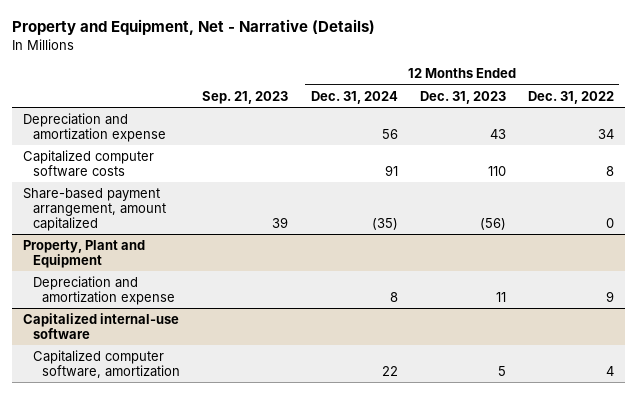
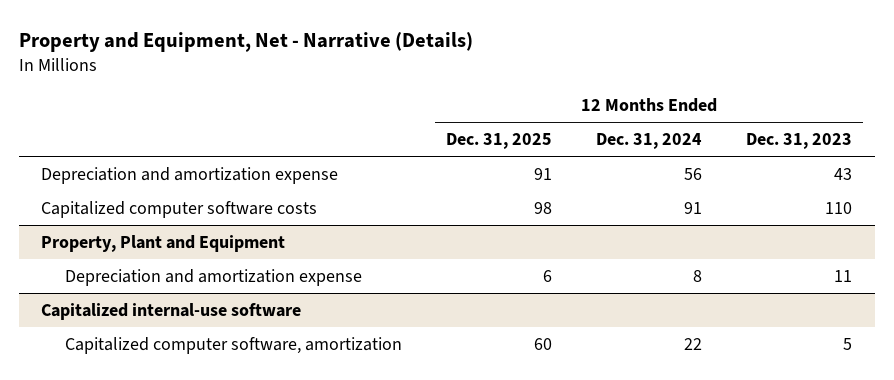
[202,90,289,104] Sep. 21, 2023 -> none
[527,90,614,104] Dec. 31, 2022 -> none
none -> [446,133,553,150] Dec. 31, 2025
[23,187,166,231] Share-based payment arrangement, amount capitalized -> none

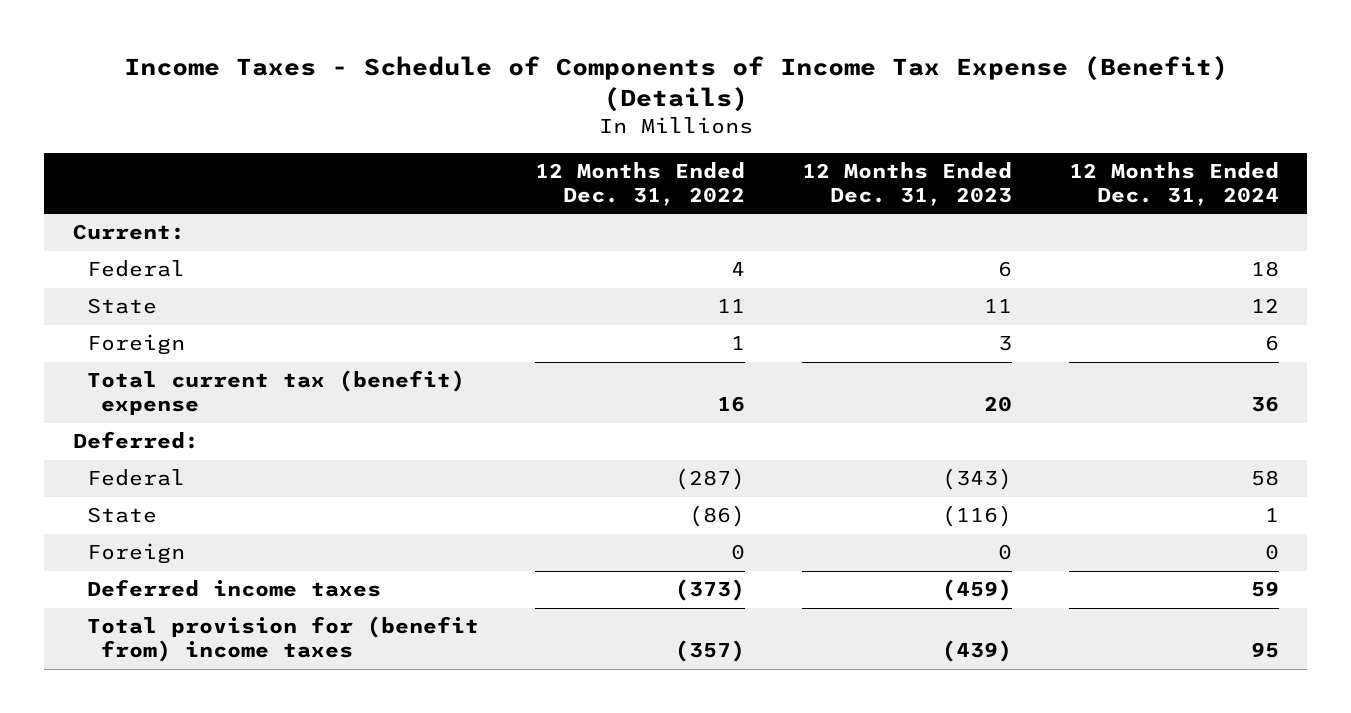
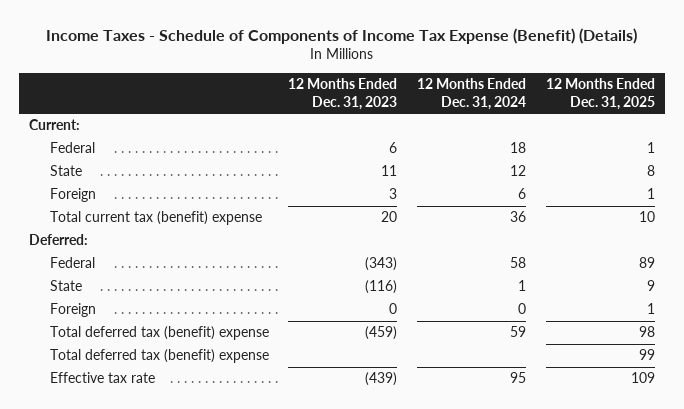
[535,161,746,206] 12 Months Ended Dec. 31, 2022 -> none
none -> [546,78,656,110] 12 Months Ended Dec. 31, 2025
[86,579,381,598] Deferred income taxes -> [49,326,269,341] Total deferred tax (benefit) expense
none -> [49,349,269,364] Total deferred tax (benefit) expense
[86,616,479,663] Total provision for (benefit from) income taxes -> [49,372,155,384] Effective tax rate

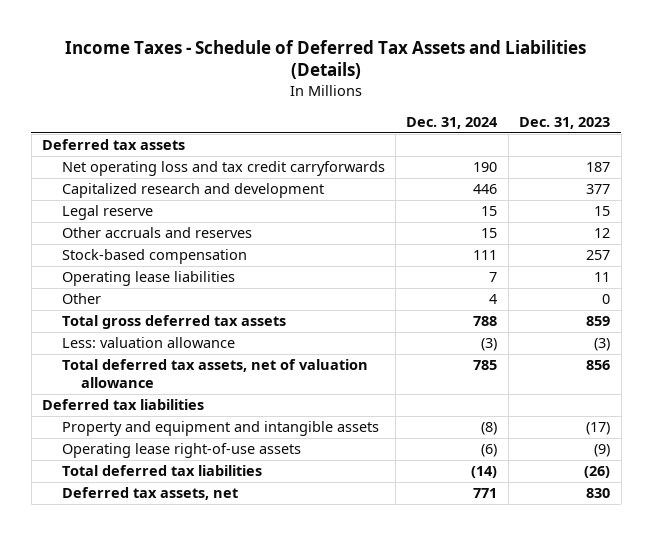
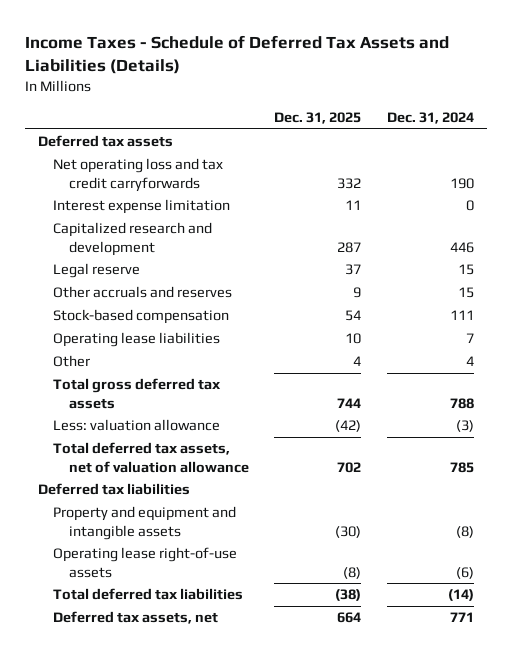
[519,116,611,129] Dec. 31, 2023 -> none
none -> [274,111,362,124] Dec. 31, 2025
none -> [53,199,231,215] Interest expense limitation

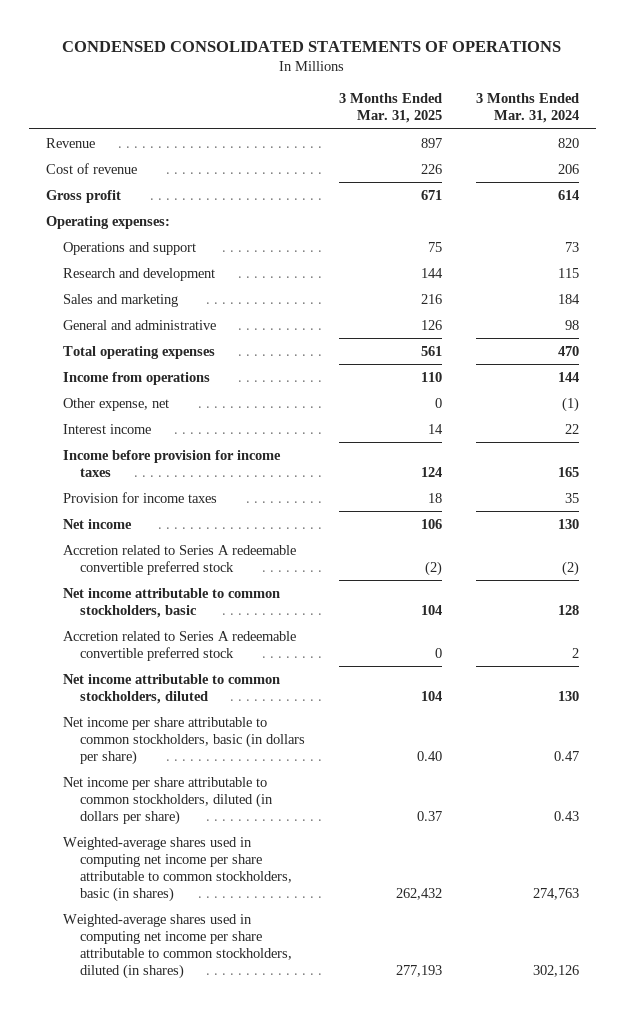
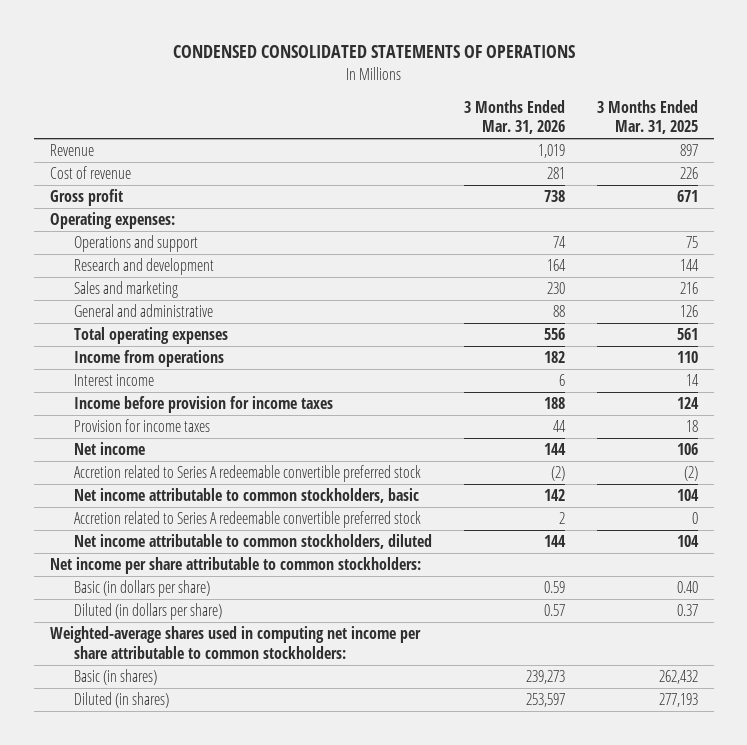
[475,93,579,124] 3 Months Ended Mar. 31, 2024 -> none
none -> [463,99,565,135] 3 Months Ended Mar. 31, 2026
[62,397,169,411] Other expense, net -> none
none -> [49,557,421,575] Net income per share attributable to common stockholders:
[62,716,305,765] Net income per share attributable to common stockholders, basic (in dollars per share) -> [73,580,210,598] Basic (in dollars per share)
[62,776,273,825] Net income per share attributable to common stockholders, diluted (in dollars per share) -> [73,603,222,621] Diluted (in dollars per share)
none -> [49,626,421,659] Weighted-average shares used in computing net income per share attributable to common stockholders:
[62,836,292,902] Weighted-average shares used in computing net income per share attributable to common stockholders, basic (in shares) -> [73,669,157,686] Basic (in shares)
[62,913,292,979] Weighted-average shares used in computing net income per share attributable to common stockholders, diluted (in shares) -> [73,692,169,709] Diluted (in shares)

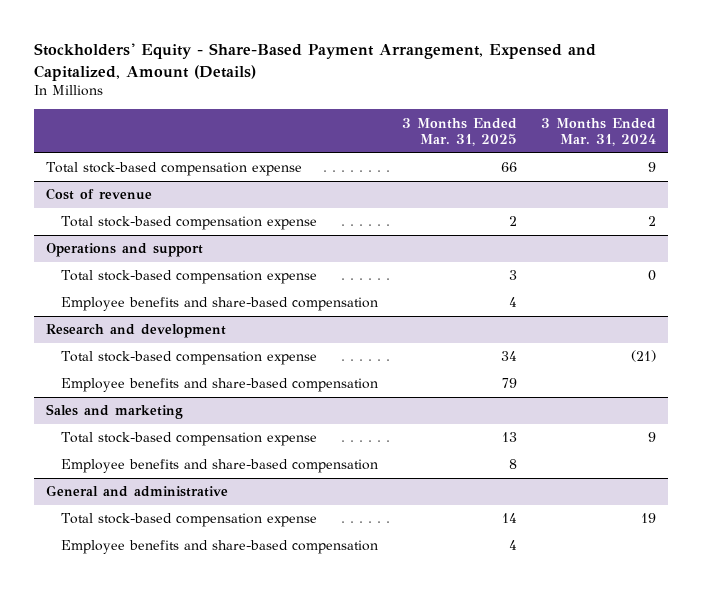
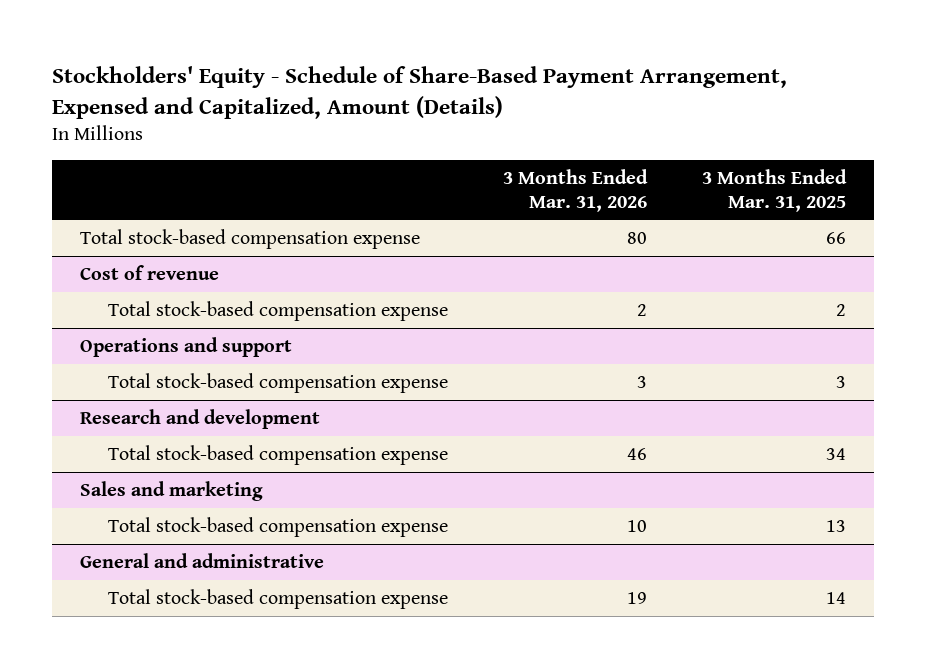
[33,43,596,81] Stockholders' Equity - Share-Based Payment Arrangement, Expensed and Capitalized, Amount (Details) -> [52,66,788,119] Stockholders' Equity - Schedule of Share-Based Payment Arrangement, Expensed and Capitalized, Amount (Details)
[541,117,657,146] 3 Months Ended Mar. 31, 2024 -> none
none -> [503,169,649,212] 3 Months Ended Mar. 31, 2026
[60,297,378,312] Employee benefits and share-based compensation -> none
[60,378,378,393] Employee benefits and share-based compensation -> none
[60,459,378,474] Employee benefits and share-based compensation -> none
[60,540,378,555] Employee benefits and share-based compensation -> none

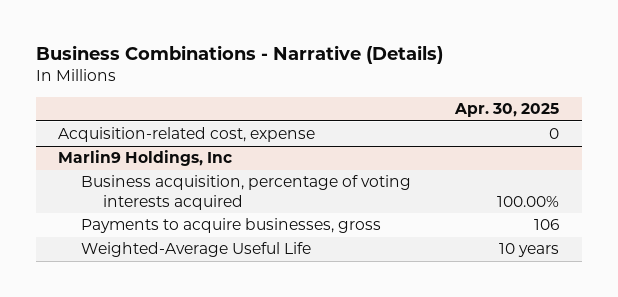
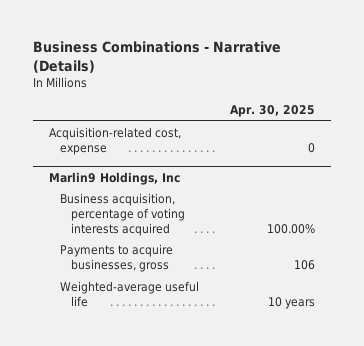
[80,242,311,258] Weighted-Average Useful Life -> [60,281,200,308] Weighted-average useful life

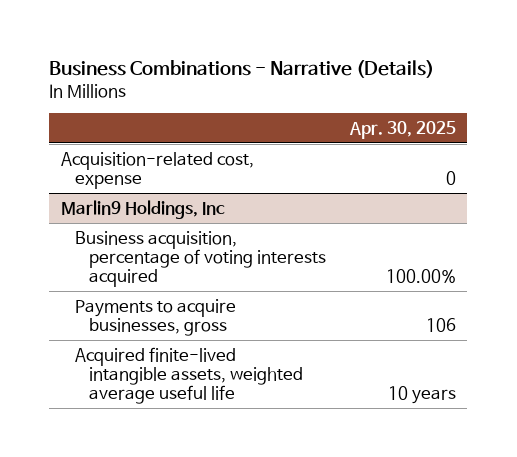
[60,281,200,308] Weighted-average useful life -> [75,346,303,404] Acquired finite-lived intangible assets, weighted average useful life

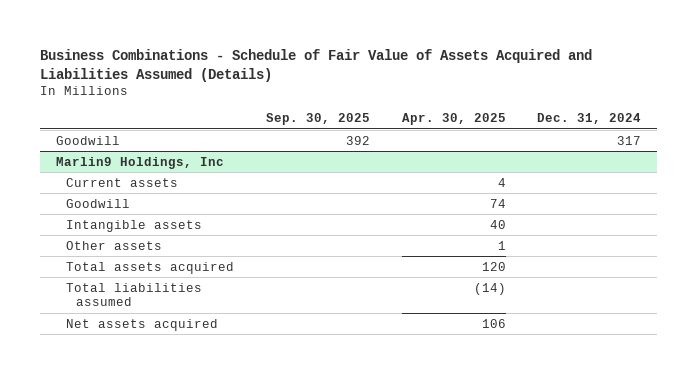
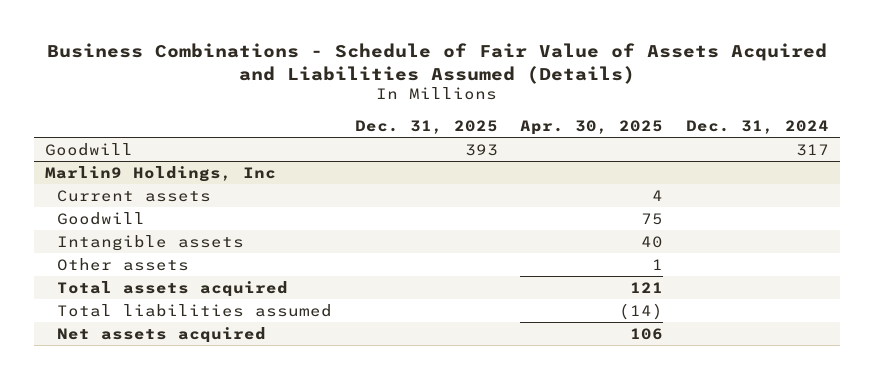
[265,113,370,126] Sep. 30, 2025 -> none
none -> [354,119,498,134] Dec. 31, 2025
[489,198,506,208] 74 -> [641,212,664,225] 75
[481,261,506,271] 120 -> [630,281,664,293] 121

